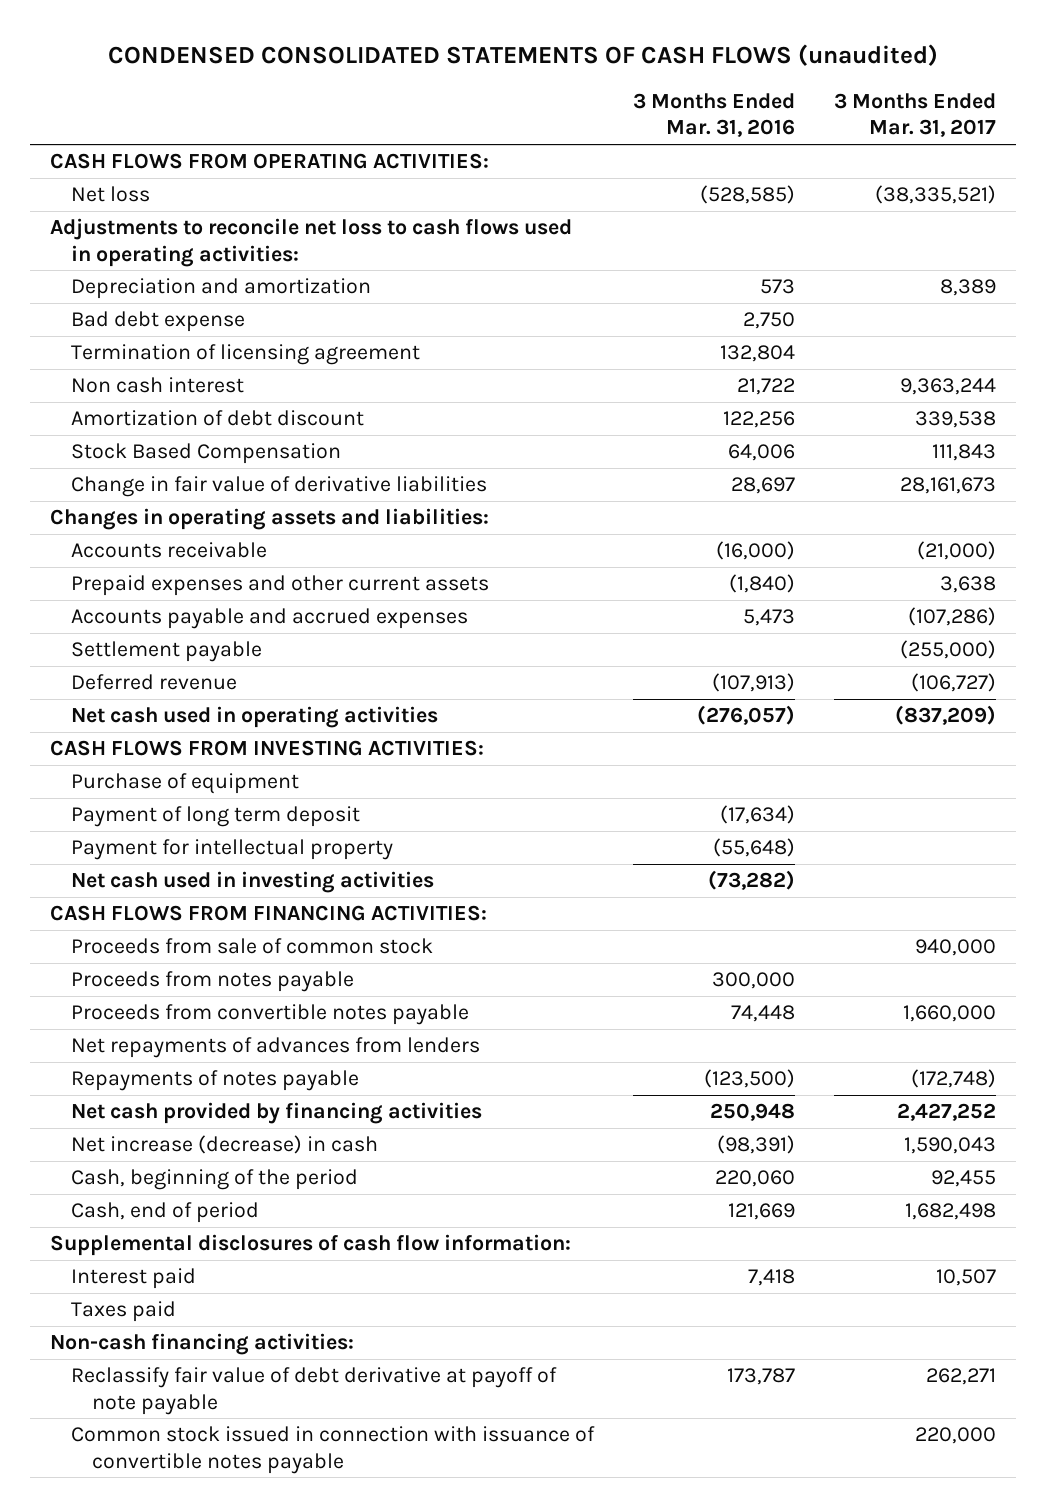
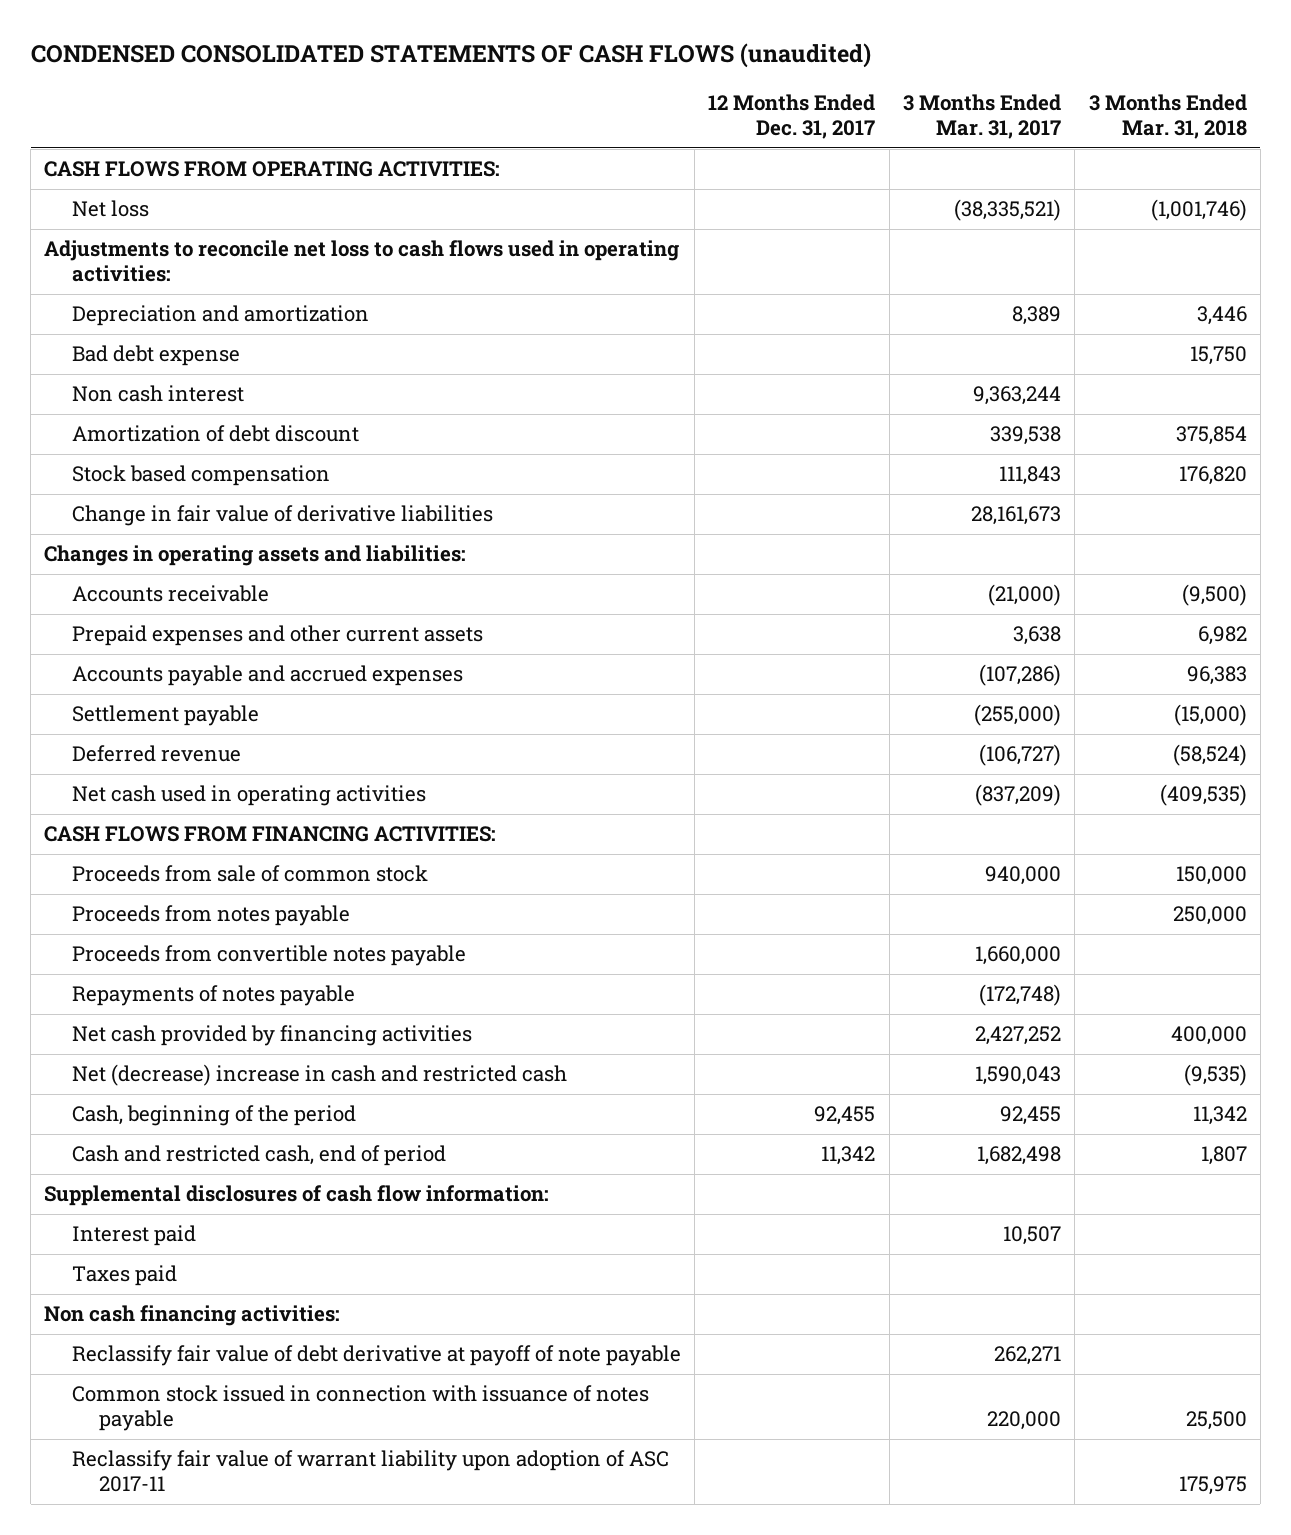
[633,92,796,138] 3 Months Ended Mar. 31, 2016 -> none
none -> [708,94,876,140] 12 Months Ended Dec. 31, 2017
none -> [1088,94,1247,140] 3 Months Ended Mar. 31, 2018
[71,344,421,366] Termination of licensing agreement -> none
[71,443,342,465] Stock Based Compensation -> [71,465,330,487] Stock based compensation
[49,740,484,757] CASH FLOWS FROM INVESTING ACTIVITIES: -> none
[71,773,300,795] Purchase of equipment -> none
[71,806,361,828] Payment of long term deposit -> none
[71,839,394,861] Payment for intellectual property -> none
[71,871,435,894] Net cash used in investing activities -> none
[71,1037,481,1059] Net repayments of advances from lenders -> none
[71,1135,379,1155] Net increase (decrease) in cash -> [71,1064,567,1087] Net (decrease) increase in cash and restricted cash
[71,1202,260,1224] Cash, end of period -> [71,1145,446,1167] Cash and restricted cash, end of period
[49,1333,354,1356] Non-cash financing activities: -> [44,1305,341,1327] Non cash financing activities:
[71,1426,596,1474] Common stock issued in connection with issuance of convertible notes payable -> [71,1385,649,1432] Common stock issued in connection with issuance of notes payable
none -> [71,1450,669,1493] Reclassify fair value of warrant liability upon adoption of ASC 2017-11

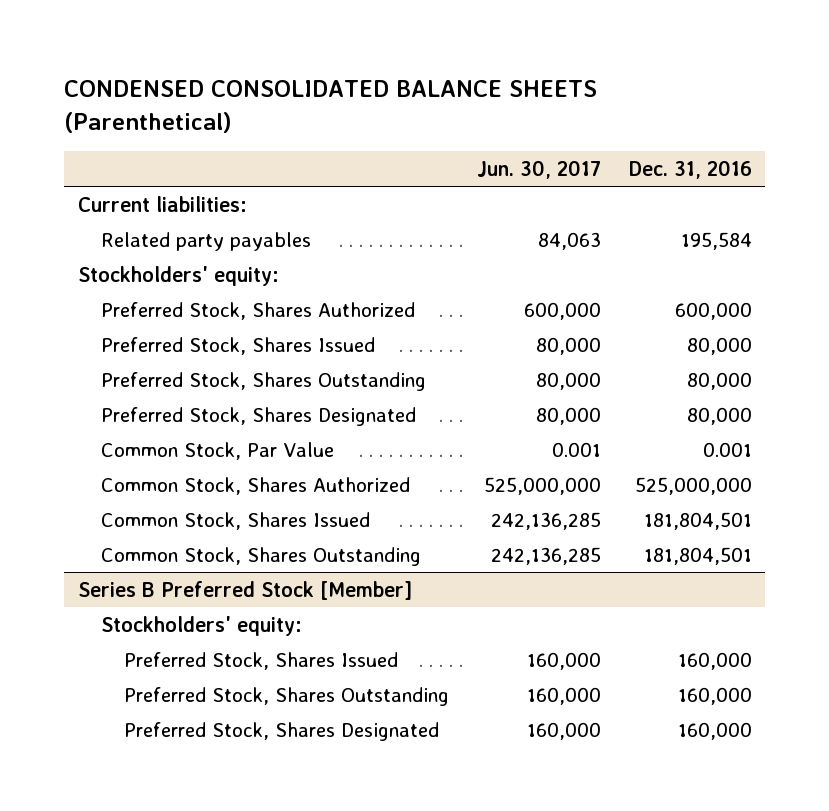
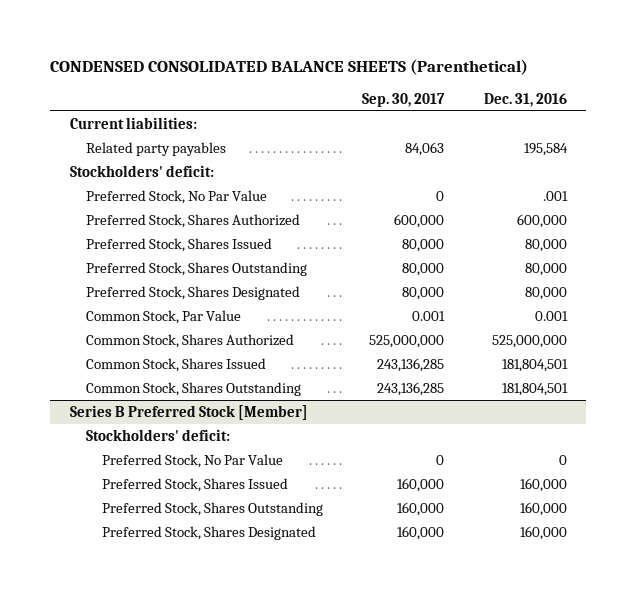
[476,159,601,179] Jun. 30, 2017 -> none
none -> [362,92,446,107] Sep. 30, 2017
[77,265,279,286] Stockholders' equity: -> [69,164,214,177] Stockholders' deficit:
none -> [85,189,267,204] Preferred Stock, No Par Value
[101,615,303,636] Stockholders' equity: -> [85,428,230,441] Stockholders' deficit:
none -> [101,453,283,468] Preferred Stock, No Par Value

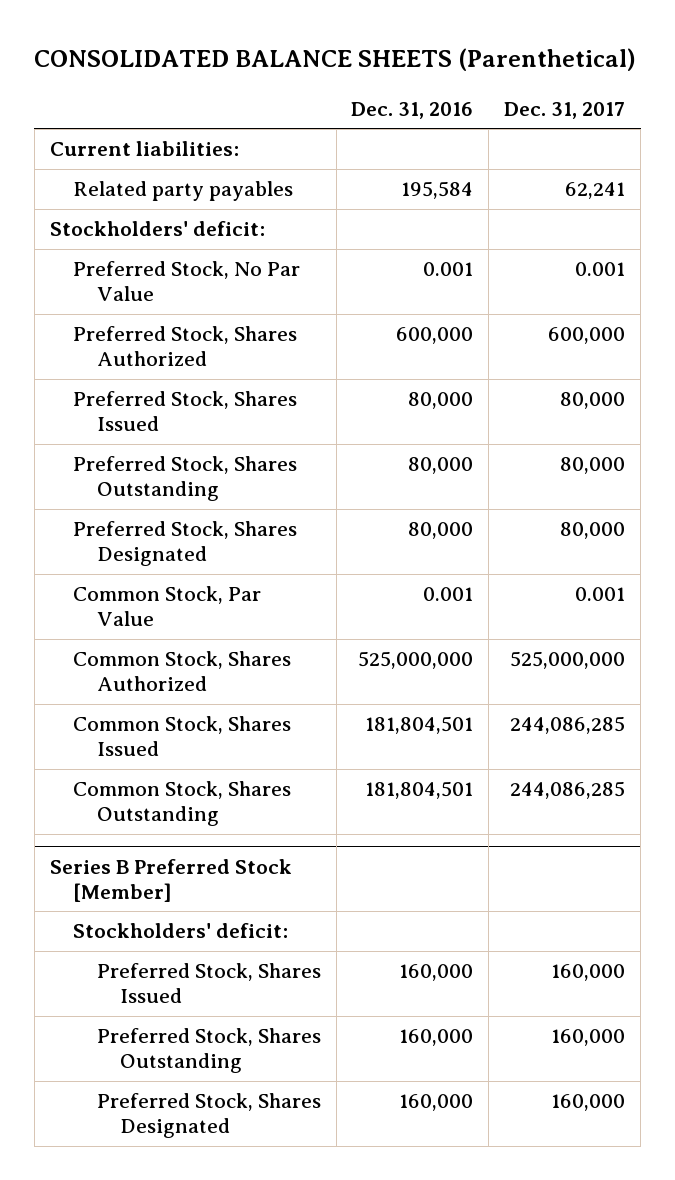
[49,59,528,76] CONDENSED CONSOLIDATED BALANCE SHEETS (Parenthetical) -> [34,48,637,72] CONSOLIDATED BALANCE SHEETS (Parenthetical)
[362,92,446,107] Sep. 30, 2017 -> none
none -> [504,101,626,119] Dec. 31, 2017
[542,190,568,201] .001 -> [423,262,474,277] 0.001
[101,453,283,468] Preferred Stock, No Par Value -> none

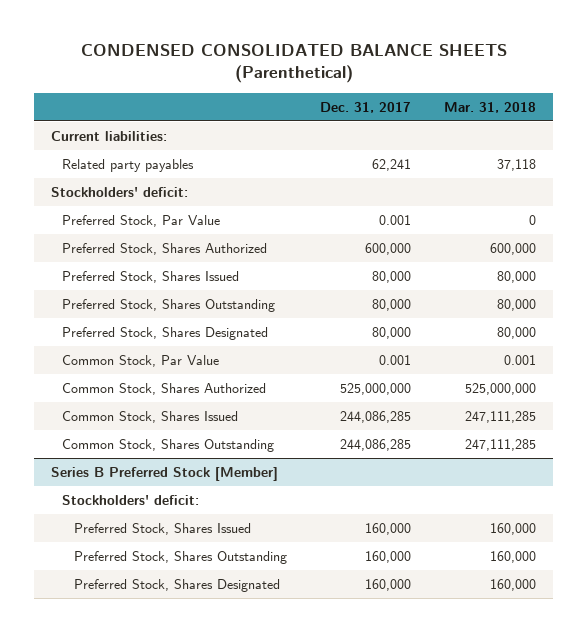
[34,48,637,72] CONSOLIDATED BALANCE SHEETS (Parenthetical) -> [80,44,507,84] CONDENSED CONSOLIDATED BALANCE SHEETS (Parenthetical)
[351,101,474,119] Dec. 31, 2016 -> none
none -> [444,101,537,113] Mar. 31, 2018
[73,261,301,302] Preferred Stock, No Par Value -> [62,215,221,228] Preferred Stock, Par Value

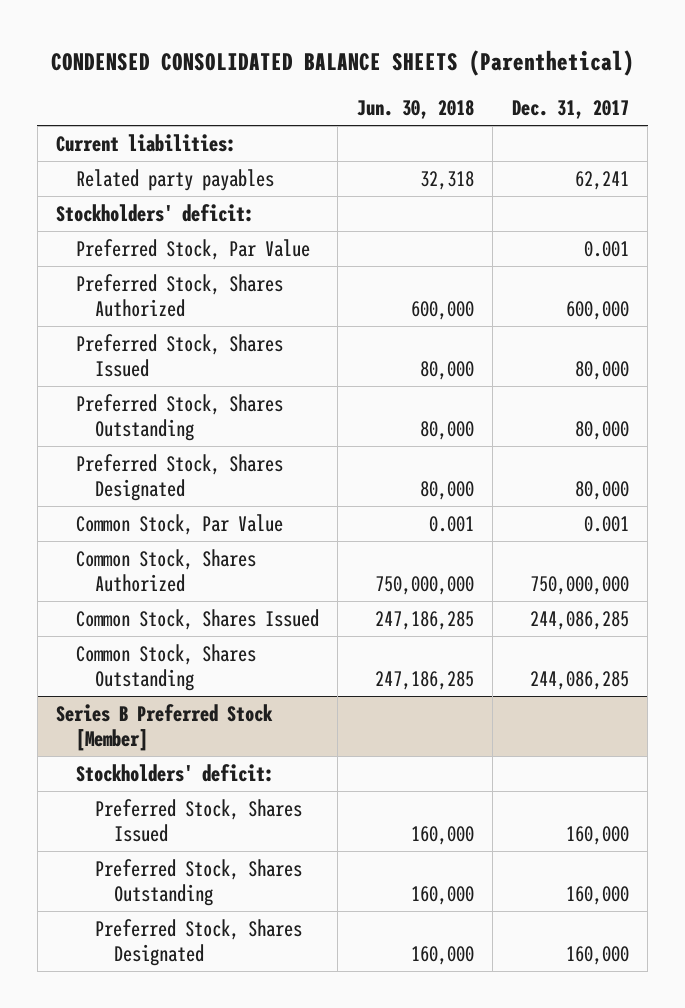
[444,101,537,113] Mar. 31, 2018 -> none
none -> [356,100,474,120] Jun. 30, 2018
[340,383,412,396] 525,000,000 -> [529,575,629,595] 750,000,000

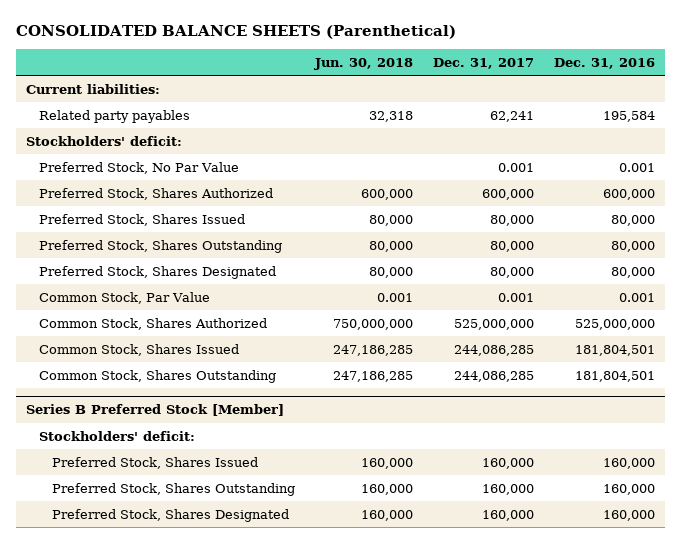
[50,49,634,76] CONDENSED CONSOLIDATED BALANCE SHEETS (Parenthetical) -> [15,25,456,40] CONSOLIDATED BALANCE SHEETS (Parenthetical)
none -> [554,58,656,70] Dec. 31, 2016
[75,238,310,260] Preferred Stock, Par Value -> [38,161,239,174] Preferred Stock, No Par Value
[529,575,629,595] 750,000,000 -> [454,318,535,330] 525,000,000

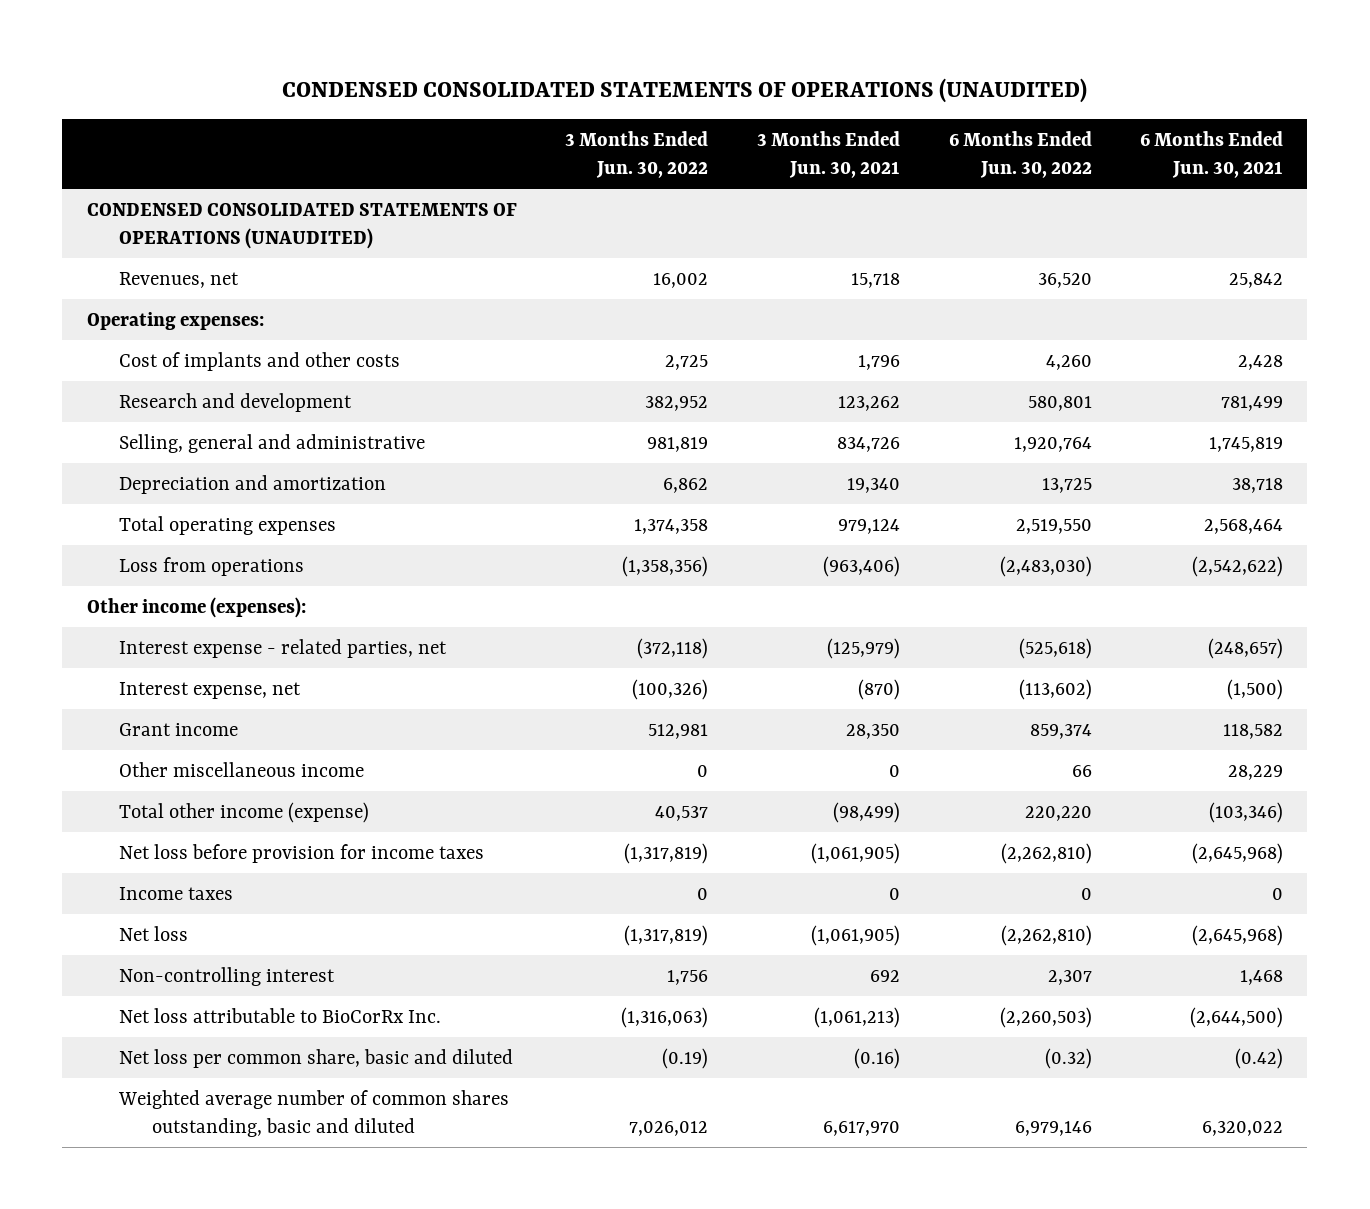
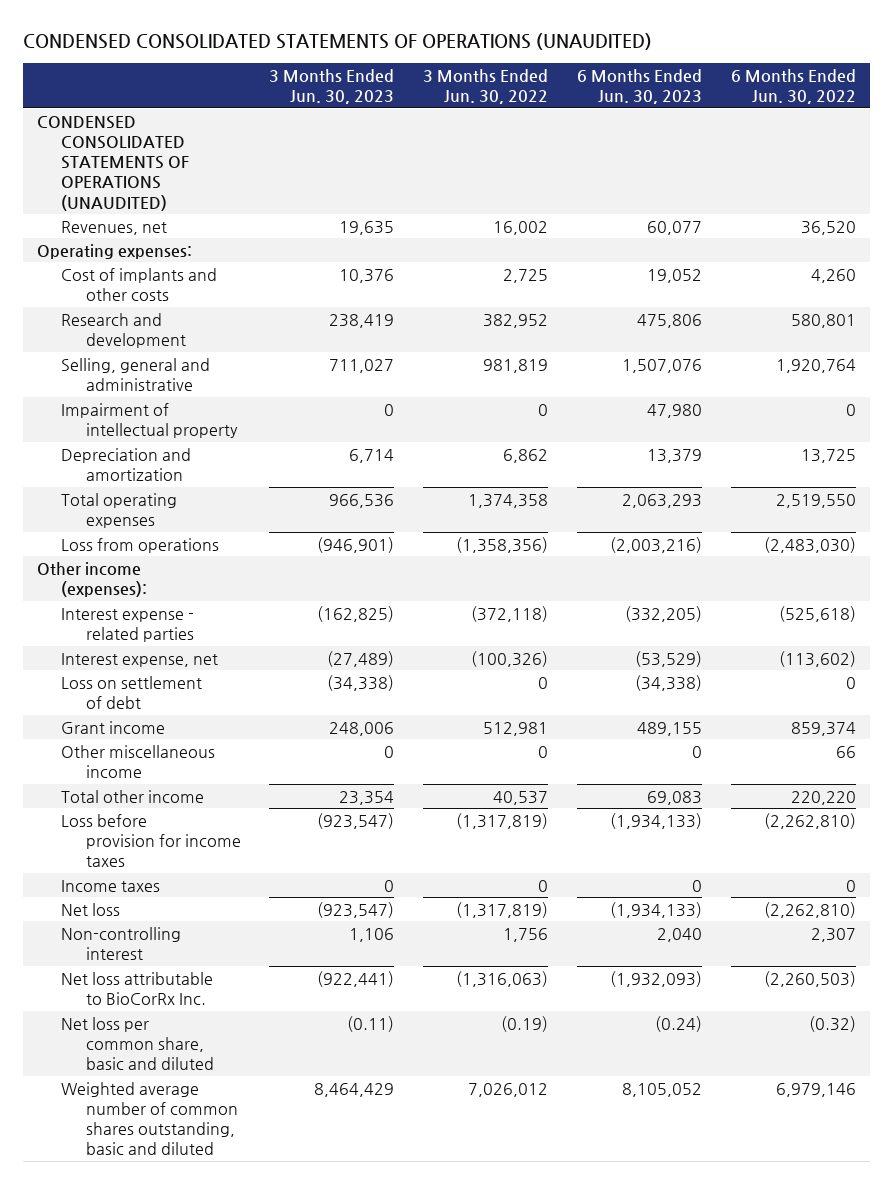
[756,130,900,179] 3 Months Ended Jun. 30, 2021 -> none
[1140,130,1284,179] 6 Months Ended Jun. 30, 2021 -> none
none -> [269,68,395,105] 3 Months Ended Jun. 30, 2023
none -> [576,68,702,105] 6 Months Ended Jun. 30, 2023
none -> [61,402,238,438] Impairment of intellectual property
[119,638,448,658] Interest expense - related parties, net -> [61,607,195,642] Interest expense - related parties
none -> [61,675,203,709] Loss on settlement of debt
[119,801,370,823] Total other income (expense) -> [61,789,205,803] Total other income
[119,843,485,863] Net loss before provision for income taxes -> [61,813,241,868] Loss before provision for income taxes

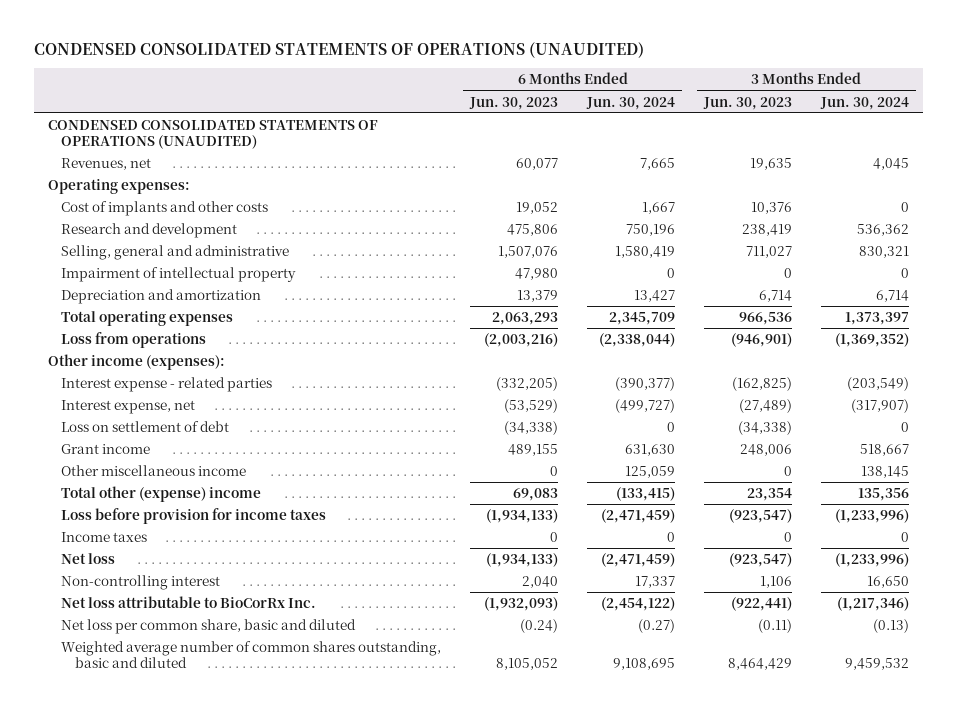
[423,68,549,105] 3 Months Ended Jun. 30, 2022 -> none
[730,68,856,105] 6 Months Ended Jun. 30, 2022 -> none
none -> [586,96,676,110] Jun. 30, 2024
none -> [819,96,909,110] Jun. 30, 2024
[61,789,205,803] Total other income -> [61,486,262,503] Total other (expense) income

